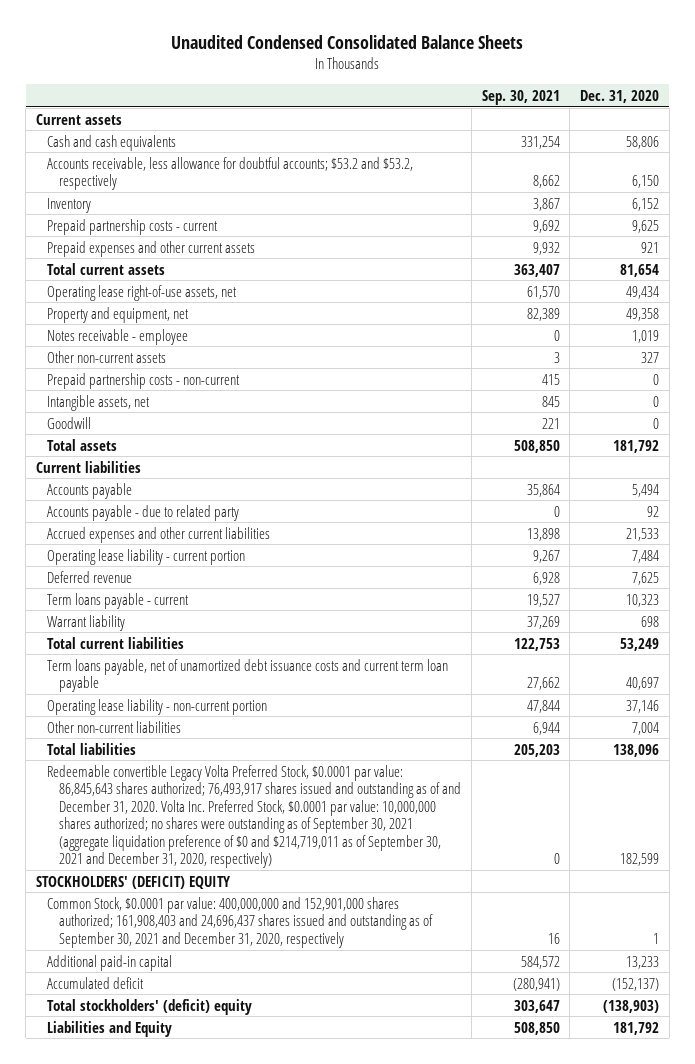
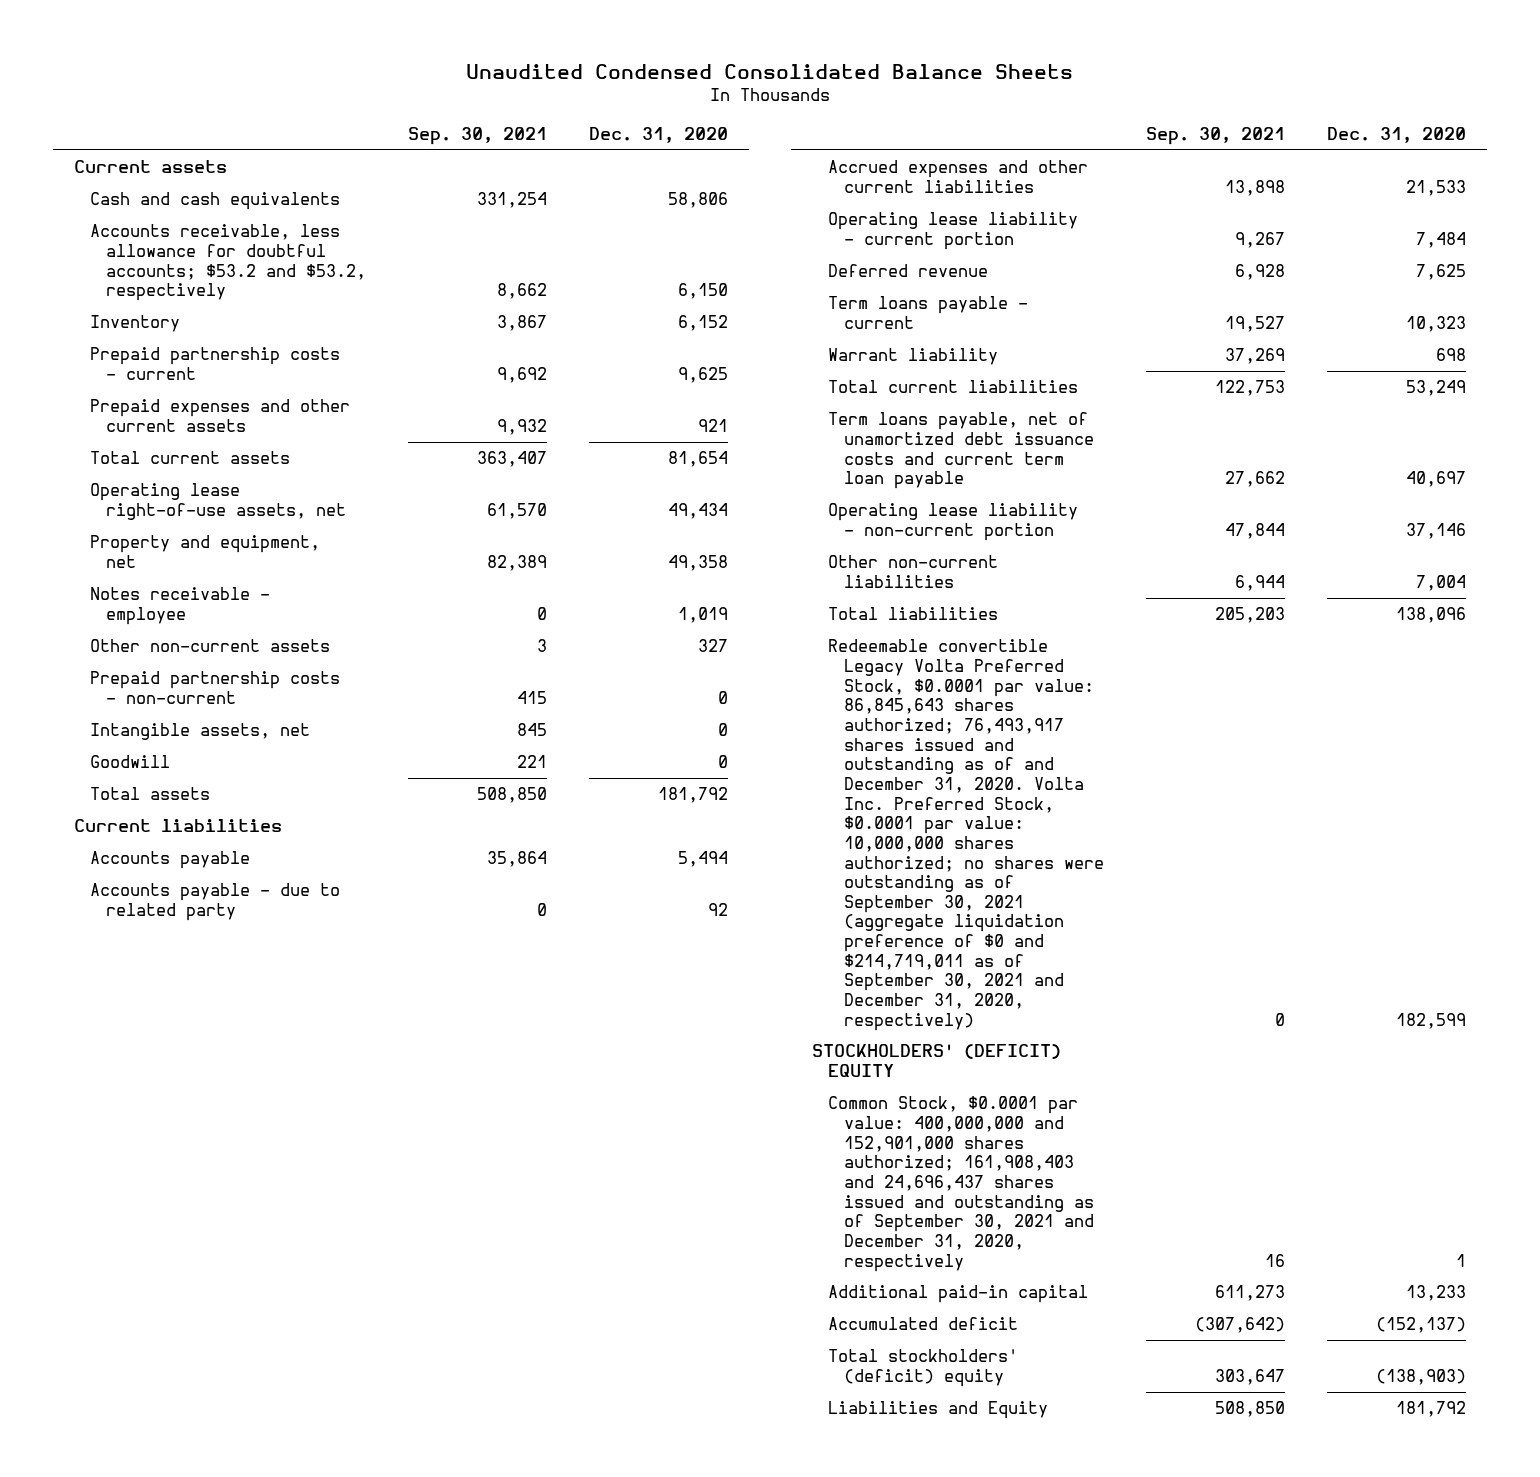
[520,955,560,969] 584,572 -> [1215,1285,1286,1302] 611,273
[512,977,560,991] (280,941) -> [1195,1317,1286,1334] (307,642)

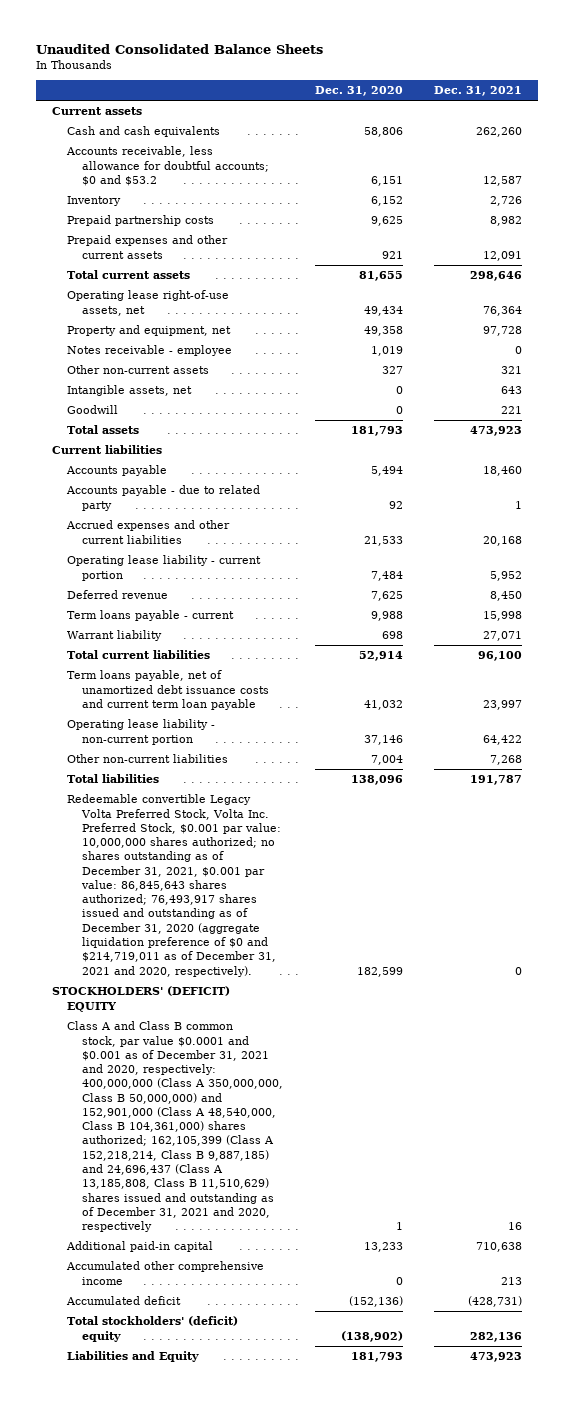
[466,63,1074,79] Unaudited Condensed Consolidated Balance Sheets -> [36,43,324,54] Unaudited Consolidated Balance Sheets
[408,127,548,146] Sep. 30, 2021 -> none
none -> [434,85,523,96] Dec. 31, 2021
[90,224,367,302] Accounts receivable, less allowance for doubtful accounts; $53.2 and $53.2, respectively -> [66,146,269,186] Accounts receivable, less allowance for doubtful accounts; $0 and $53.2
[678,283,729,300] 6,150 -> [370,175,403,186] 6,151
[90,347,341,381] Prepaid partnership costs - current -> [67,215,215,227] Prepaid partnership costs
[668,451,729,468] 81,654 -> [358,271,403,282] 81,655
[90,671,341,705] Prepaid partnership costs - non-current -> none
[658,787,729,804] 181,792 -> [350,426,403,437] 181,793
[1406,316,1467,333] 10,323 -> [370,611,403,622] 9,988
[1406,380,1467,397] 53,249 -> [358,651,403,662] 52,914
[1406,471,1467,488] 40,697 -> [363,699,403,710] 41,032
[827,639,1105,1031] Redeemable convertible Legacy Volta Preferred Stock, $0.0001 par value: 86,845,643 shares authorized; 76,493,917 shares issued and outstanding as of and December 31, 2020. Volta Inc. Preferred Stock, $0.0001 par value: 10,000,000 shares authorized; no shares were outstanding as of September 30, 2021 (aggregate liquidation preference of $0 and $214,719,011 as of September 30, 2021 and December 31, 2020, respectively) -> [67,794,281,977] Redeemable convertible Legacy Volta Preferred Stock, Volta Inc. Preferred Stock, $0.001 par value: 10,000,000 shares authorized; no shares outstanding as of December 31, 2021, $0.001 par value: 86,845,643 shares authorized; 76,493,917 shares issued and outstanding as of December 31, 2020 (aggregate liquidation preference of $0 and $214,719,011 as of December 31, 2021 and 2020, respectively).
[827,1096,1095,1272] Common Stock, $0.0001 par value: 400,000,000 and 152,901,000 shares authorized; 161,908,403 and 24,696,437 shares issued and outstanding as of September 30, 2021 and December 31, 2020, respectively -> [67,1021,283,1233] Class A and Class B common stock, par value $0.0001 and $0.001 as of December 31, 2021 and 2020, respectively: 400,000,000 (Class A 350,000,000, Class B 50,000,000) and 152,901,000 (Class A 48,540,000, Class B 104,361,000) shares authorized; 162,105,399 (Class A 152,218,214, Class B 9,887,185) and 24,696,437 (Class A 13,185,808, Class B 11,510,629) shares issued and outstanding as of December 31, 2021 and 2020, respectively
none -> [66,1261,265,1285] Accumulated other comprehensive income
[1376,1317,1467,1334] (152,137) -> [348,1296,403,1308] (152,136)
[1376,1369,1467,1386] (138,903) -> [340,1330,403,1342] (138,902)
[1396,1401,1467,1418] 181,792 -> [350,1352,403,1363] 181,793

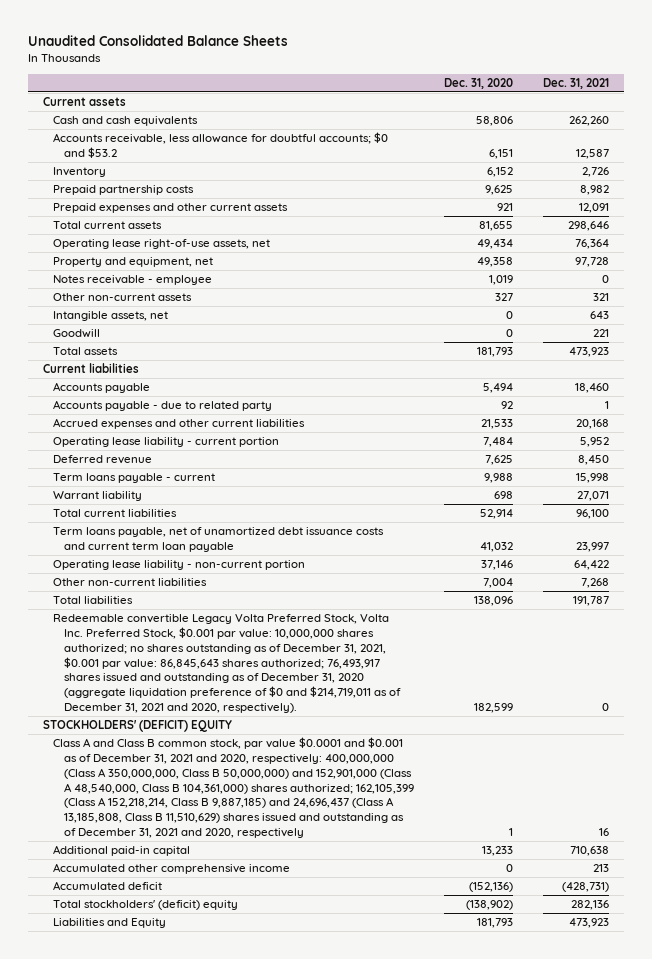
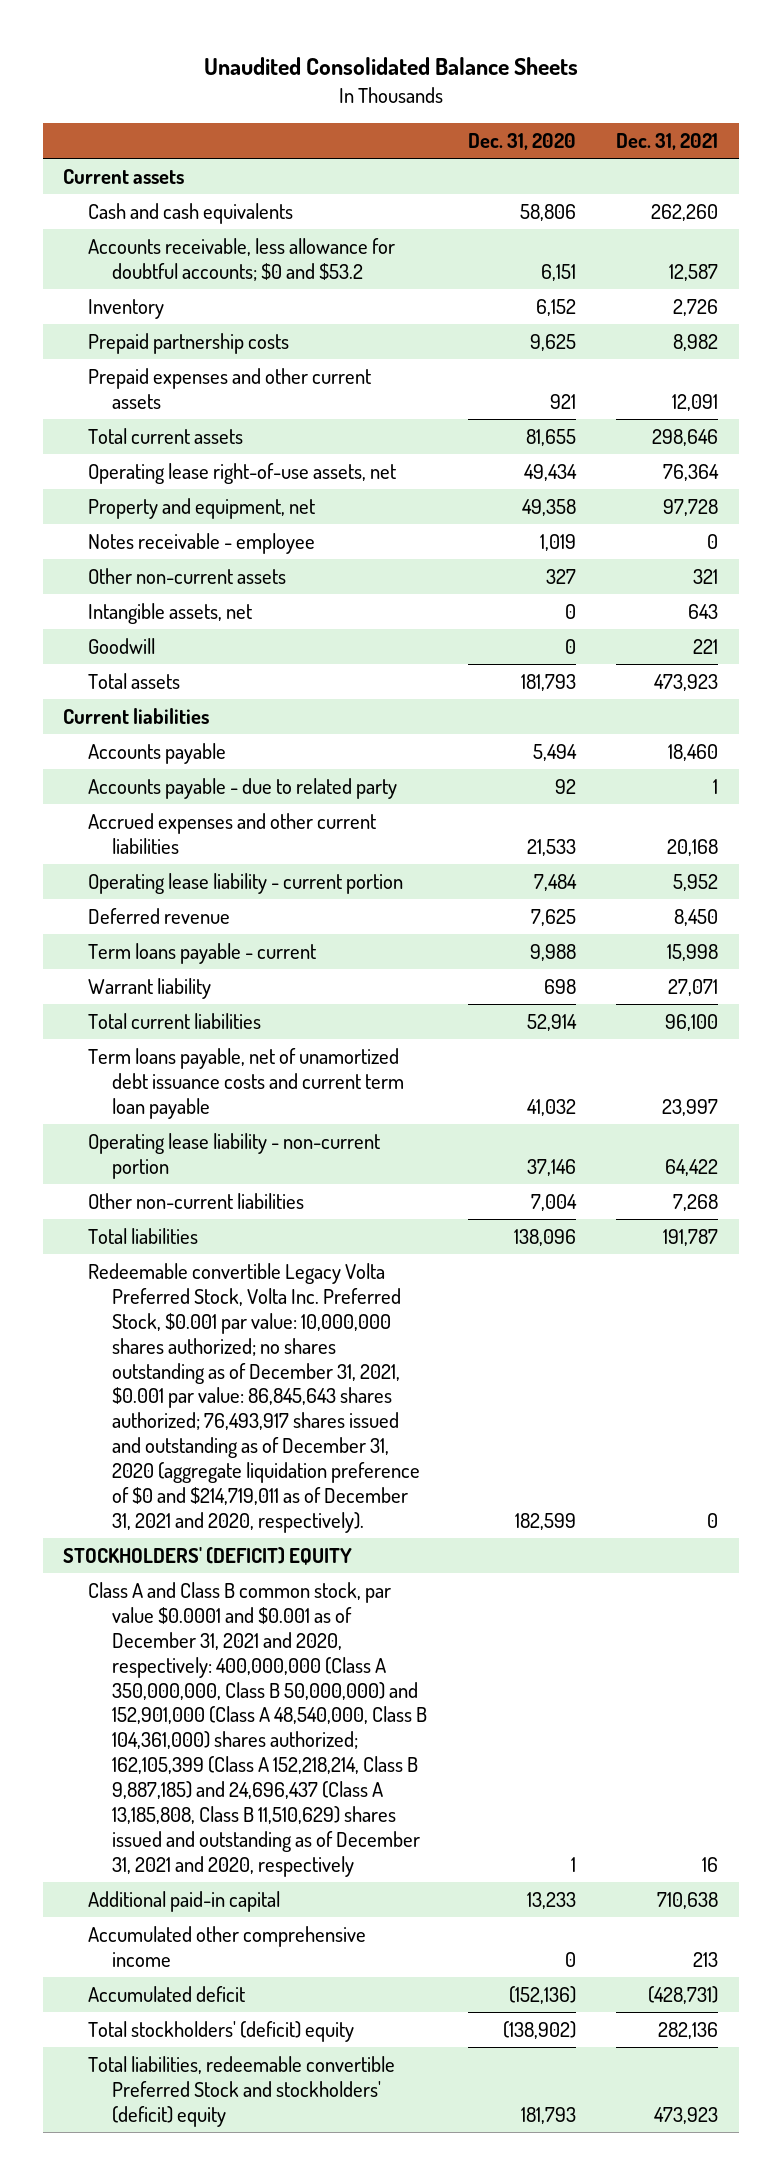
[53,918,167,929] Liabilities and Equity -> [87,2056,395,2127] Total liabilities, redeemable convertible Preferred Stock and stockholders' (deficit) equity

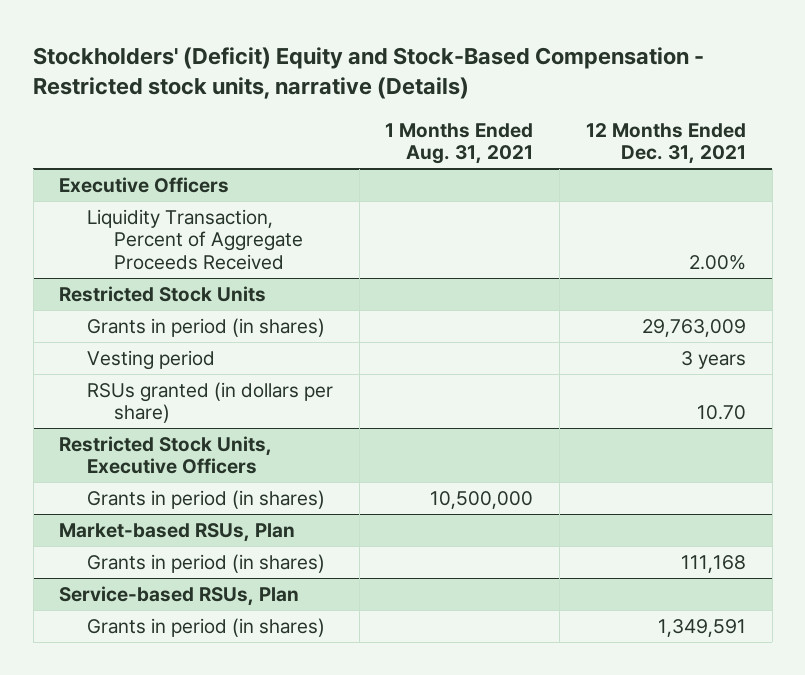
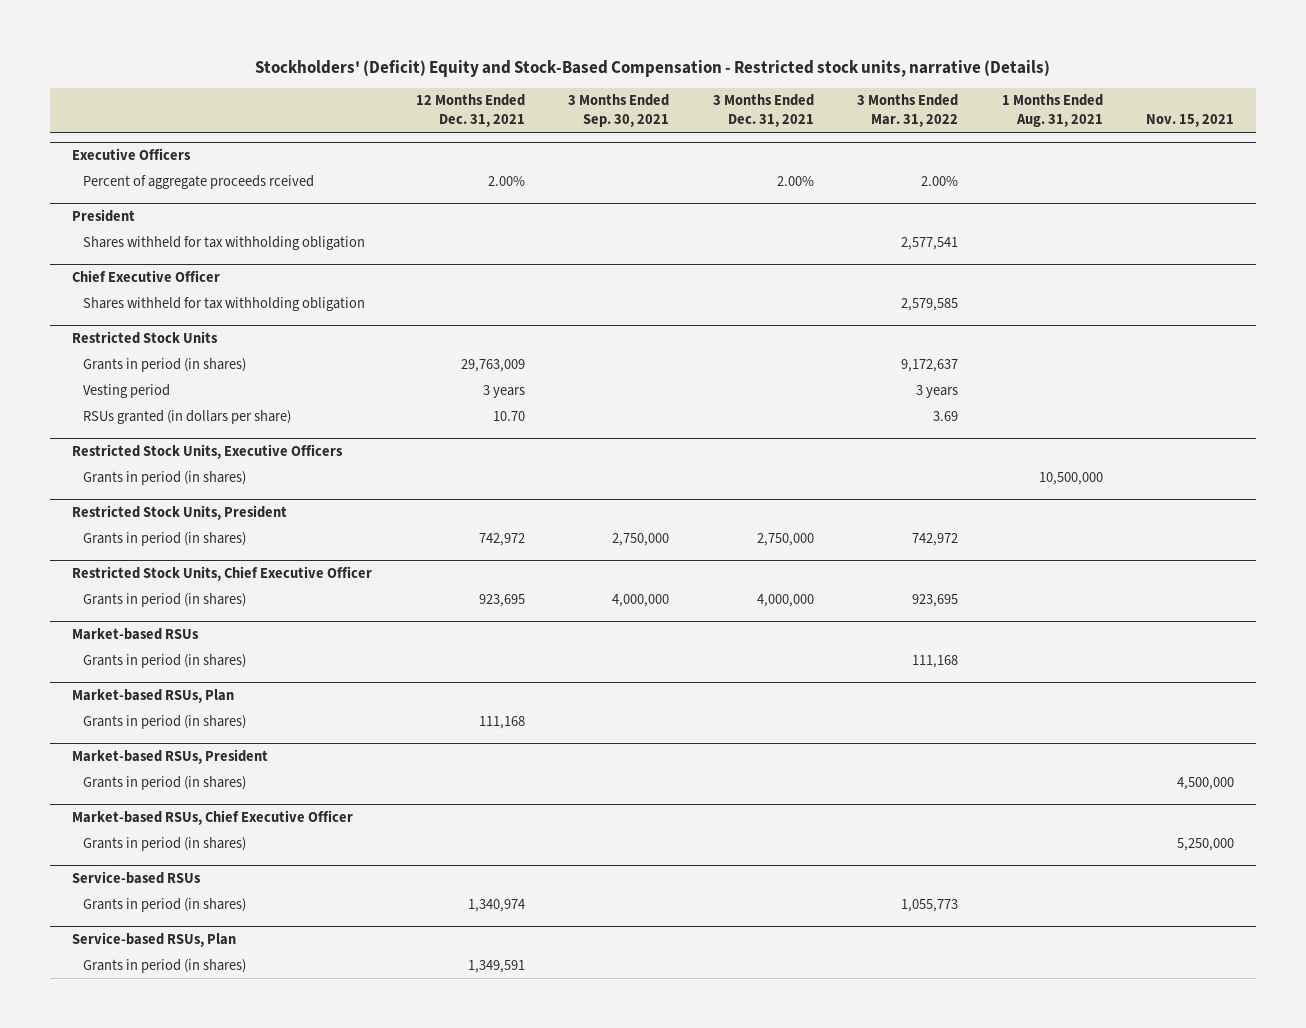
none -> [568,94,670,127] 3 Months Ended Sep. 30, 2021
none -> [712,94,814,127] 3 Months Ended Dec. 31, 2021
none -> [857,94,959,127] 3 Months Ended Mar. 31, 2022
none -> [1146,113,1235,127] Nov. 15, 2021
[86,208,304,271] Liquidity Transaction, Percent of Aggregate Proceeds Received -> [82,174,314,189] Percent of aggregate proceeds rceived
none -> [72,209,136,223] President
none -> [82,235,365,250] Shares withheld for tax withholding obligation
none -> [72,270,221,283] Chief Executive Officer
none -> [82,296,365,311] Shares withheld for tax withholding obligation
none -> [72,505,288,521] Restricted Stock Units, President
none -> [82,531,246,546] Grants in period (in shares)
none -> [72,566,373,582] Restricted Stock Units, Chief Executive Officer
none -> [82,592,246,607] Grants in period (in shares)
none -> [72,628,200,641] Market-based RSUs
none -> [82,653,246,668] Grants in period (in shares)
none -> [72,749,269,765] Market-based RSUs, President
none -> [82,775,246,790] Grants in period (in shares)
none -> [72,810,354,826] Market-based RSUs, Chief Executive Officer
none -> [82,836,246,851] Grants in period (in shares)
none -> [72,871,202,885] Service-based RSUs
none -> [82,897,246,912] Grants in period (in shares)

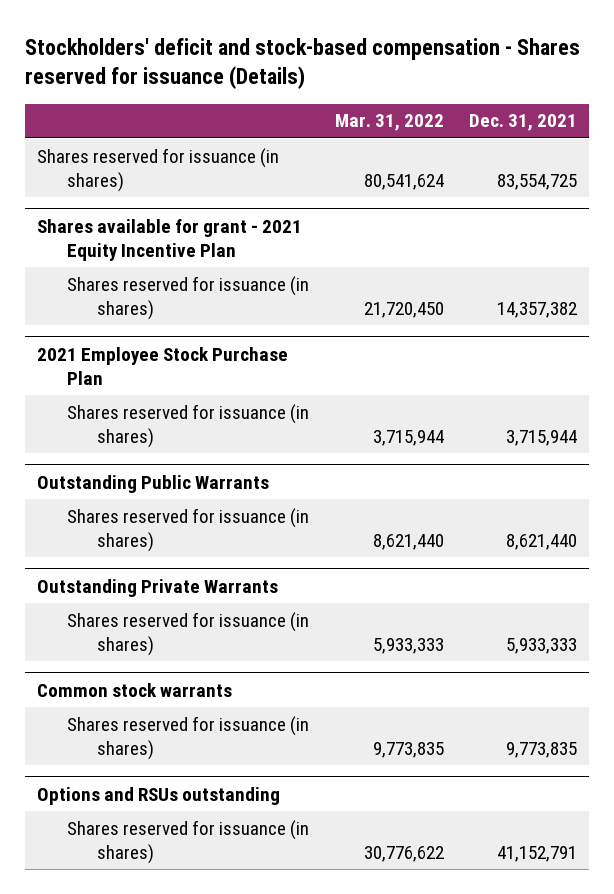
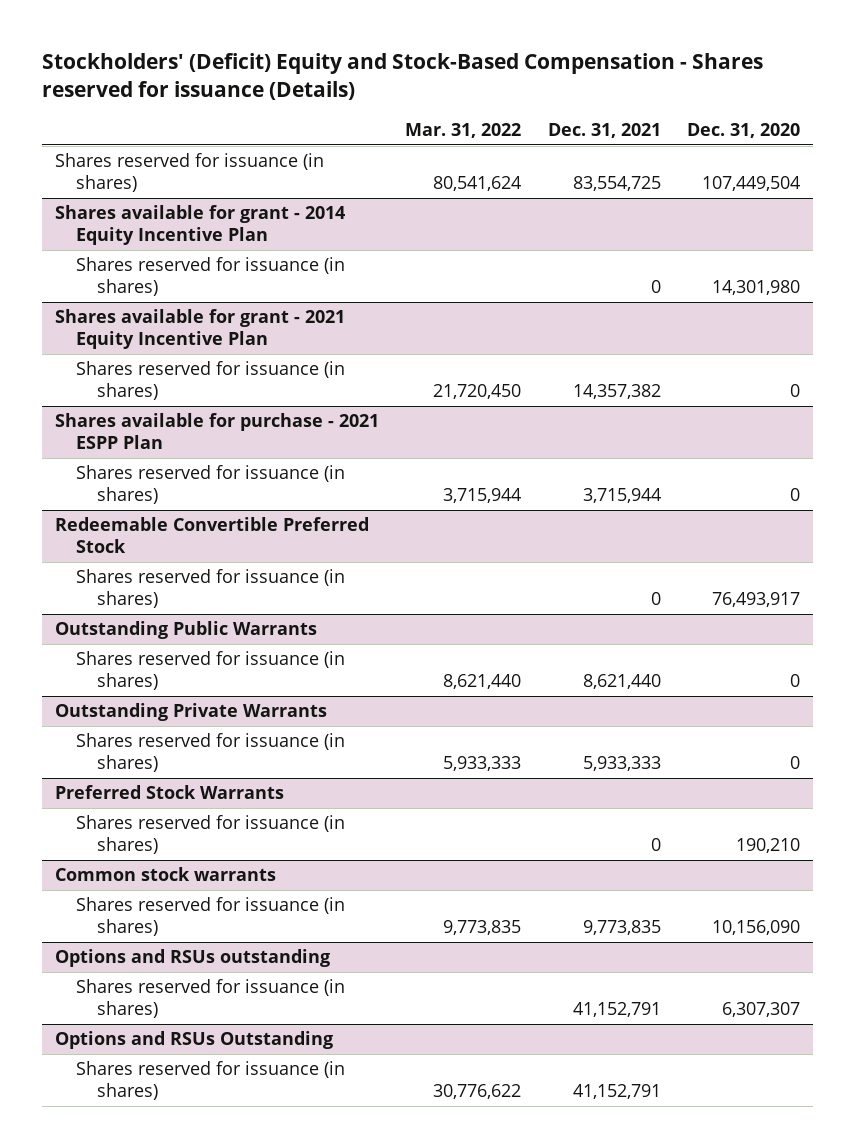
[24,37,580,90] Stockholders' deficit and stock-based compensation - Shares reserved for issuance (Details) -> [41,53,763,100] Stockholders' (Deficit) Equity and Stock-Based Compensation - Shares reserved for issuance (Details)
none -> [687,122,801,138] Dec. 31, 2020
none -> [55,205,346,245] Shares available for grant - 2014 Equity Incentive Plan
none -> [76,257,346,296] Shares reserved for issuance (in shares)
[37,346,289,385] 2021 Employee Stock Purchase Plan -> [55,413,380,449] Shares available for purchase - 2021 ESPP Plan
none -> [55,517,370,553] Redeemable Convertible Preferred Stock
none -> [76,569,346,608] Shares reserved for issuance (in shares)
none -> [55,785,285,800] Preferred Stock Warrants
none -> [76,815,346,854] Shares reserved for issuance (in shares)
none -> [76,979,346,1018] Shares reserved for issuance (in shares)
none -> [55,1031,334,1050] Options and RSUs Outstanding

